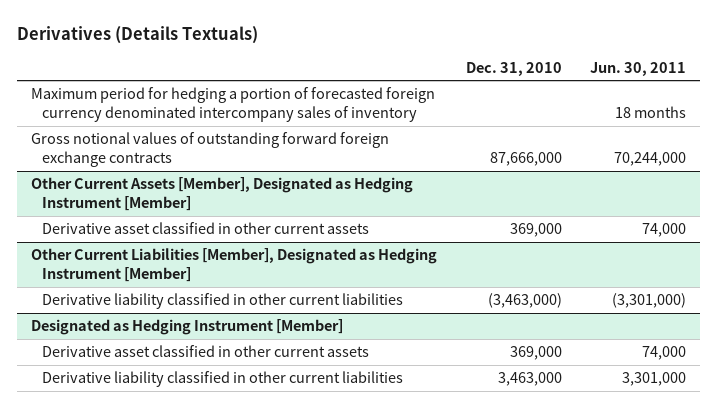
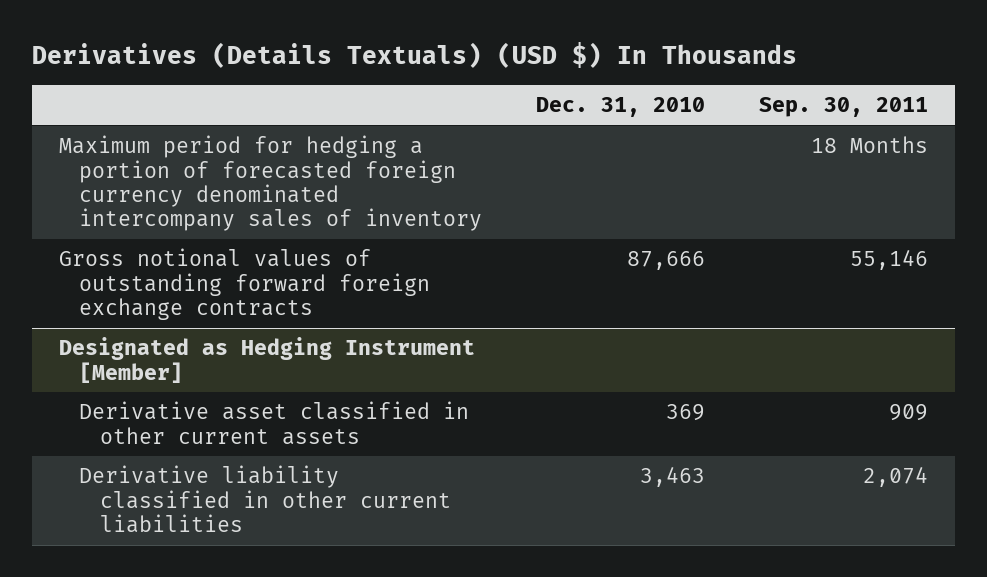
[17,25,259,44] Derivatives (Details Textuals) -> [31,42,797,69] Derivatives (Details Textuals) (USD $) In Thousands
[589,61,686,76] Jun. 30, 2011 -> none
none -> [759,97,929,118] Sep. 30, 2011
[31,177,414,211] Other Current Assets [Member], Designated as Hedging Instrument [Member] -> none
[41,222,369,235] Derivative asset classified in other current assets -> none
[31,248,438,282] Other Current Liabilities [Member], Designated as Hedging Instrument [Member] -> none
[41,293,403,310] Derivative liability classified in other current liabilities -> none
[489,151,562,166] 87,666,000 -> [627,251,706,271] 87,666
[509,346,562,361] 369,000 -> [666,404,706,422] 369
[497,372,562,387] 3,463,000 -> [640,466,706,488] 3,463

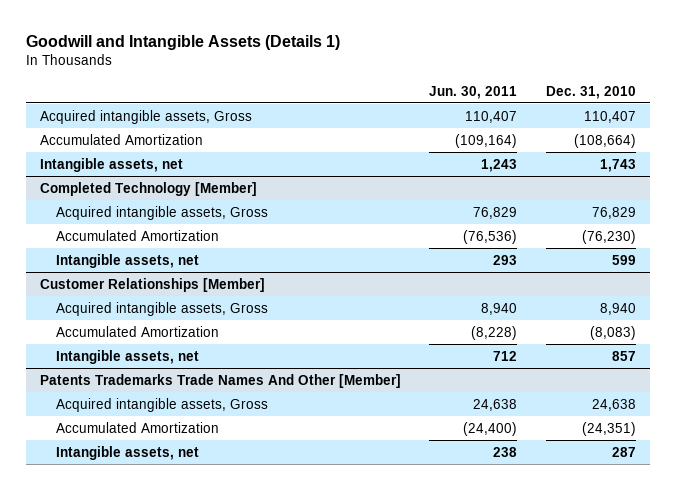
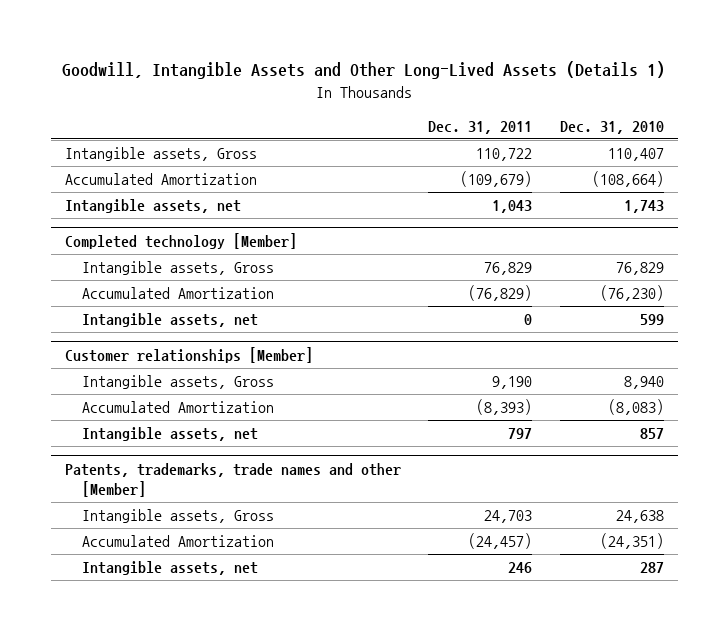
[25,34,340,50] Goodwill and Intangible Assets (Details 1) -> [62,61,666,80] Goodwill, Intangible Assets and Other Long-Lived Assets (Details 1)
[429,85,518,99] Jun. 30, 2011 -> none
none -> [428,120,533,134] Dec. 31, 2011
[39,109,252,124] Acquired intangible assets, Gross -> [64,147,257,162] Intangible assets, Gross
[39,181,257,196] Completed Technology [Member] -> [64,233,297,250] Completed technology [Member]
[55,205,268,220] Acquired intangible assets, Gross -> [81,261,274,276] Intangible assets, Gross
[39,277,265,292] Customer Relationships [Member] -> [64,347,313,364] Customer relationships [Member]
[55,301,268,316] Acquired intangible assets, Gross -> [81,375,274,390] Intangible assets, Gross
[39,373,401,388] Patents Trademarks Trade Names And Other [Member] -> [64,463,401,497] Patents, trademarks, trade names and other [Member]
[55,397,268,412] Acquired intangible assets, Gross -> [81,509,274,524] Intangible assets, Gross

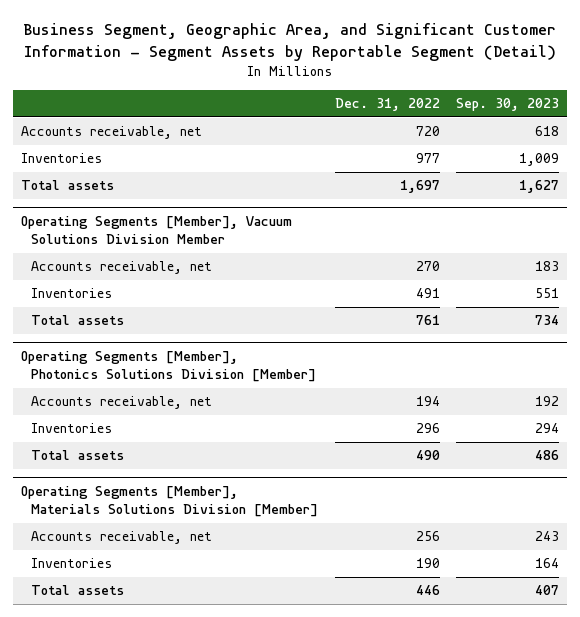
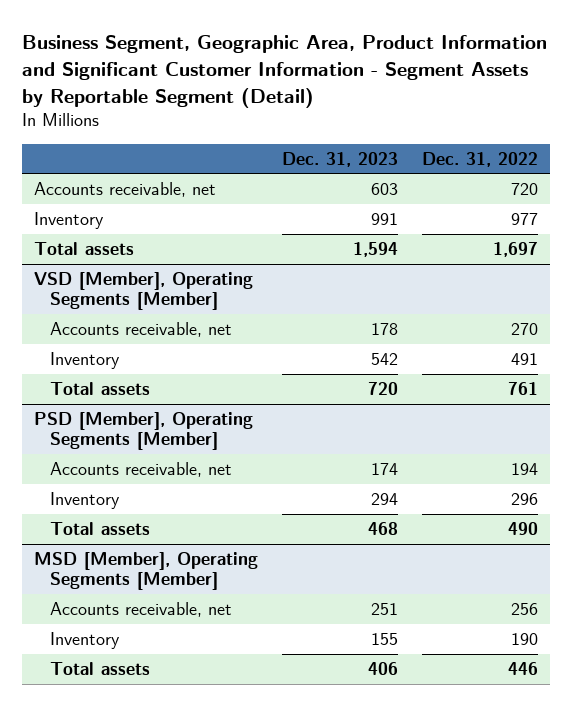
[23,22,557,61] Business Segment, Geographic Area, and Significant Customer Information - Segment Assets by Reportable Segment (Detail) -> [21,34,547,108] Business Segment, Geographic Area, Product Information and Significant Customer Information - Segment Assets by Reportable Segment (Detail)
[456,98,560,112] Sep. 30, 2023 -> none
none -> [281,151,398,167] Dec. 31, 2023
[21,153,103,164] Inventories -> [33,211,104,229] Inventory
[21,216,293,245] Operating Segments [Member], Vacuum Solutions Division Member -> none
none -> [33,271,253,311] VSD [Member], Operating Segments [Member]
[31,288,113,299] Inventories -> [49,351,120,369] Inventory
[21,351,317,383] Operating Segments [Member], Photonics Solutions Division [Member] -> none
none -> [33,411,253,451] PSD [Member], Operating Segments [Member]
[31,423,113,434] Inventories -> [49,491,120,509] Inventory
[21,486,319,518] Operating Segments [Member], Materials Solutions Division [Member] -> none
none -> [33,551,258,591] MSD [Member], Operating Segments [Member]
[31,558,113,569] Inventories -> [49,631,120,649] Inventory

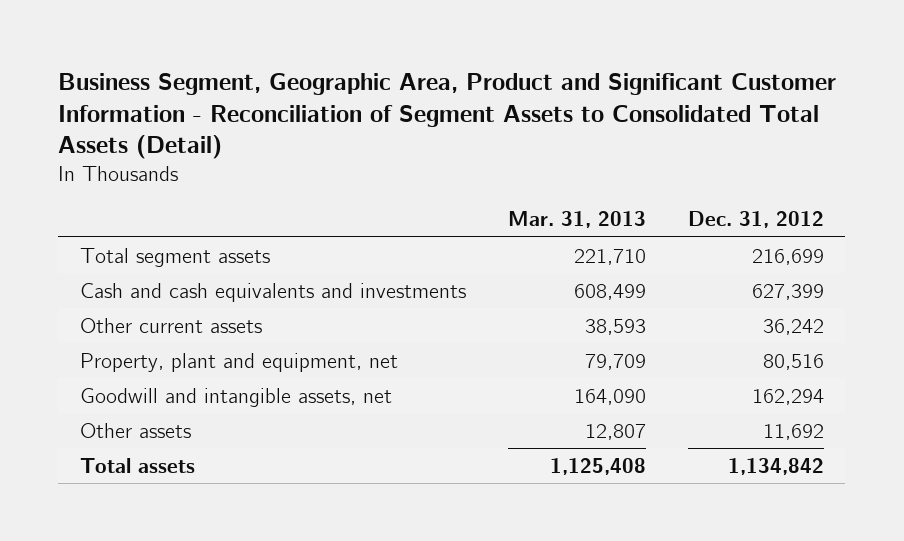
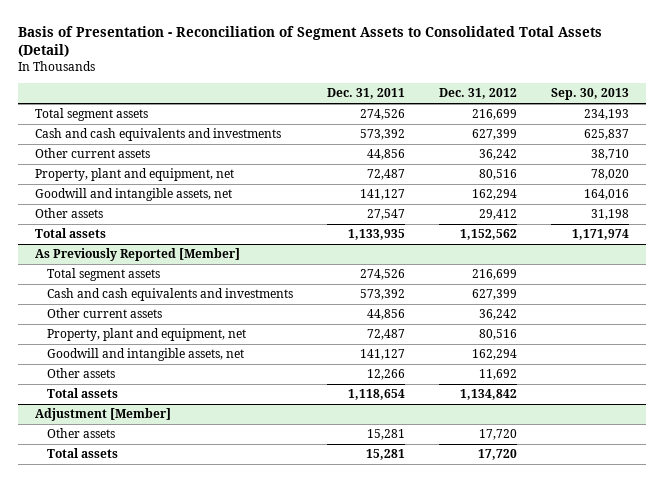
[58,73,837,160] Business Segment, Geographic Area, Product and Significant Customer Information - Reconciliation of Segment Assets to Consolidated Total Assets (Detail) -> [18,25,603,58] Basis of Presentation - Reconciliation of Segment Assets to Consolidated Total Assets (Detail)
[507,211,646,229] Mar. 31, 2013 -> none
none -> [327,88,406,100] Dec. 31, 2011
none -> [550,88,629,101] Sep. 30, 2013
none -> [35,208,104,219] Other assets
none -> [35,228,107,239] Total assets
none -> [35,248,241,262] As Previously Reported [Member]
none -> [47,268,161,282] Total segment assets
none -> [47,288,294,302] Cash and cash equivalents and investments
none -> [47,308,163,319] Other current assets
none -> [47,328,247,342] Property, plant and equipment, net
none -> [47,348,245,362] Goodwill and intangible assets, net
none -> [35,408,172,422] Adjustment [Member]
none -> [47,428,116,439] Other assets
none -> [47,448,119,459] Total assets

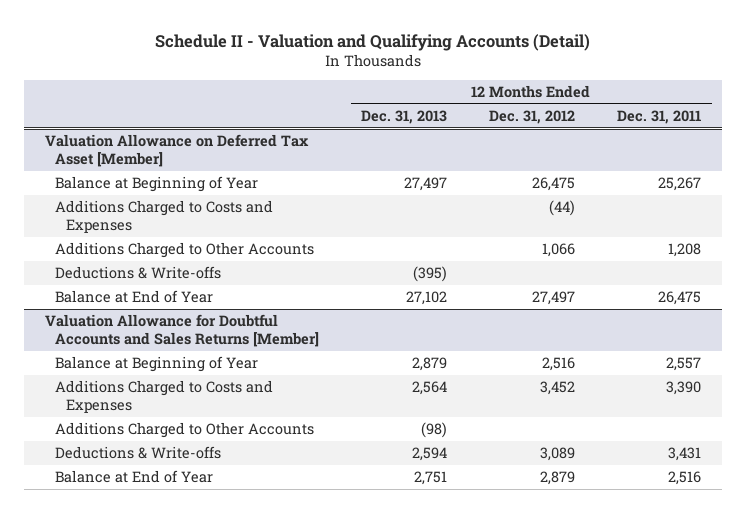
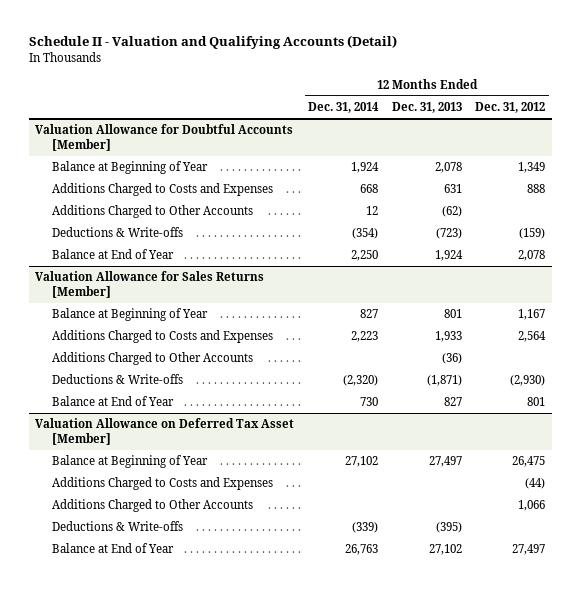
[617,109,702,124] Dec. 31, 2011 -> none
none -> [308,101,380,113] Dec. 31, 2014
none -> [35,124,294,151] Valuation Allowance for Doubtful Accounts [Member]
none -> [51,161,208,175] Balance at Beginning of Year
none -> [51,183,273,197] Additions Charged to Costs and Expenses
none -> [51,205,253,219] Additions Charged to Other Accounts
none -> [51,227,183,238] Deductions & Write-offs
none -> [51,249,174,260] Balance at End of Year
none -> [35,271,265,298] Valuation Allowance for Sales Returns [Member]
none -> [51,308,208,322] Balance at Beginning of Year
none -> [51,330,273,344] Additions Charged to Costs and Expenses
none -> [51,352,253,366] Additions Charged to Other Accounts
none -> [51,374,183,385] Deductions & Write-offs
none -> [51,396,174,407] Balance at End of Year
[45,313,320,348] Valuation Allowance for Doubtful Accounts and Sales Returns [Member] -> none
[55,355,259,372] Balance at Beginning of Year -> none
[55,379,274,414] Additions Charged to Costs and Expenses -> none
[55,421,315,438] Additions Charged to Other Accounts -> none
[55,445,222,459] Deductions & Write-offs -> none
[55,469,214,483] Balance at End of Year -> none

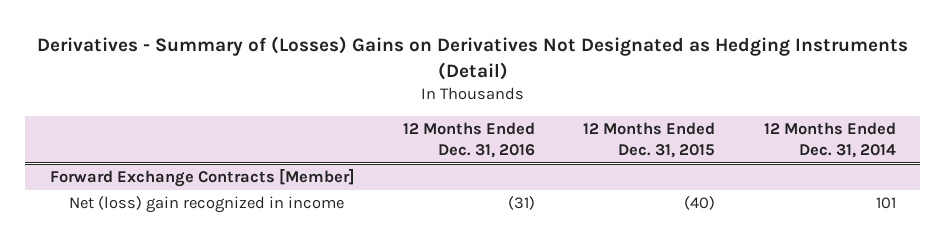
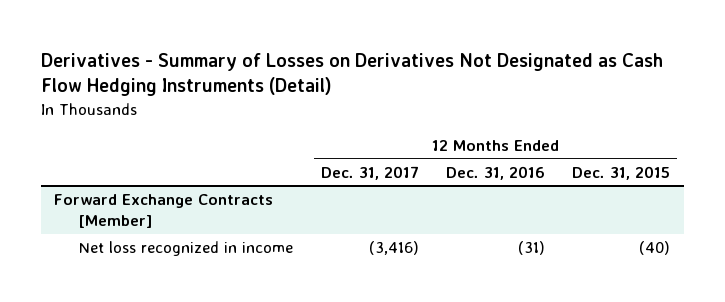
[36,36,908,81] Derivatives - Summary of (Losses) Gains on Derivatives Not Designated as Hedging Instruments (Detail) -> [40,52,663,97] Derivatives - Summary of Losses on Derivatives Not Designated as Cash Flow Hedging Instruments (Detail)
[763,122,896,159] 12 Months Ended Dec. 31, 2014 -> none
none -> [320,165,419,180] Dec. 31, 2017
[69,195,345,213] Net (loss) gain recognized in income -> [79,241,294,257] Net loss recognized in income

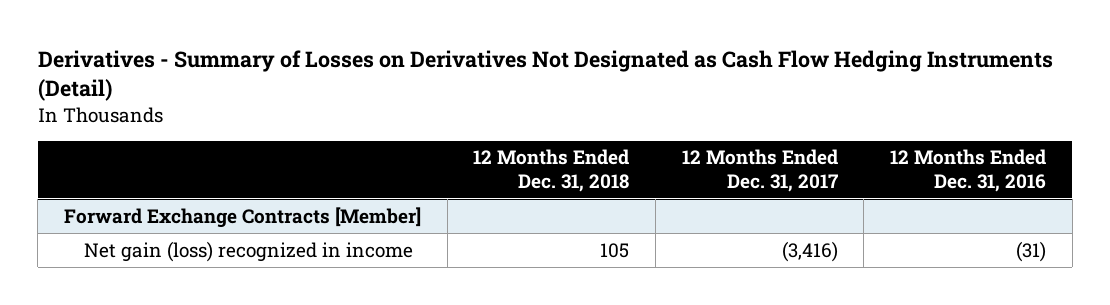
[572,165,671,180] Dec. 31, 2015 -> none
none -> [473,149,630,192] 12 Months Ended Dec. 31, 2018
[79,241,294,257] Net loss recognized in income -> [84,240,414,262] Net gain (loss) recognized in income

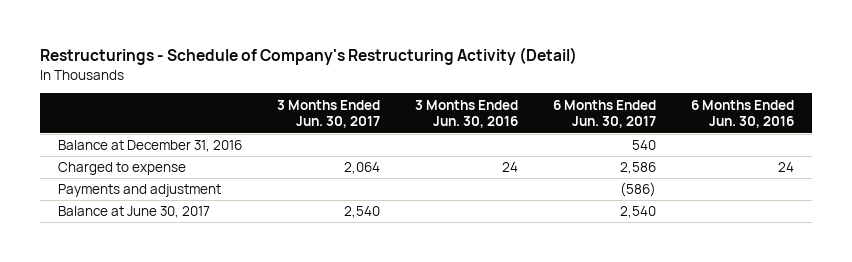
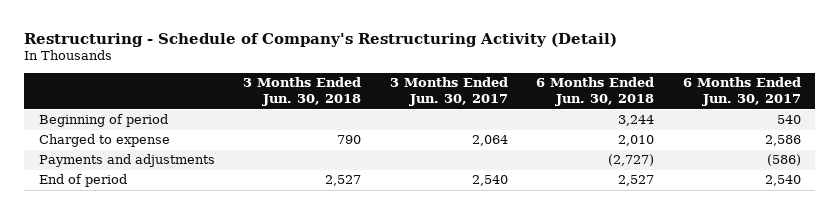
[40,47,578,66] Restructurings - Schedule of Company's Restructuring Activity (Detail) -> [24,32,618,47] Restructuring - Schedule of Company's Restructuring Activity (Detail)
[415,99,519,129] 3 Months Ended Jun. 30, 2016 -> none
[691,99,795,129] 6 Months Ended Jun. 30, 2016 -> none
none -> [243,77,362,107] 3 Months Ended Jun. 30, 2018
none -> [536,77,655,107] 6 Months Ended Jun. 30, 2018
[57,140,242,153] Balance at December 31, 2016 -> [38,114,168,128] Beginning of period
[57,184,221,198] Payments and adjustment -> [38,154,215,168] Payments and adjustments
[57,206,210,219] Balance at June 30, 2017 -> [38,174,127,188] End of period

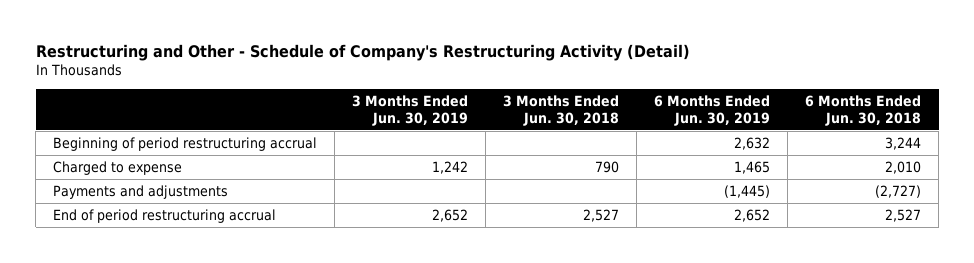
[24,32,618,47] Restructuring - Schedule of Company's Restructuring Activity (Detail) -> [35,43,690,61] Restructuring and Other - Schedule of Company's Restructuring Activity (Detail)
[389,77,508,107] 3 Months Ended Jun. 30, 2017 -> none
[682,77,801,107] 6 Months Ended Jun. 30, 2017 -> none
none -> [352,94,469,127] 3 Months Ended Jun. 30, 2019
none -> [654,94,771,127] 6 Months Ended Jun. 30, 2019
[38,114,168,128] Beginning of period -> [53,136,318,151] Beginning of period restructuring accrual
[38,174,127,188] End of period -> [53,208,277,223] End of period restructuring accrual

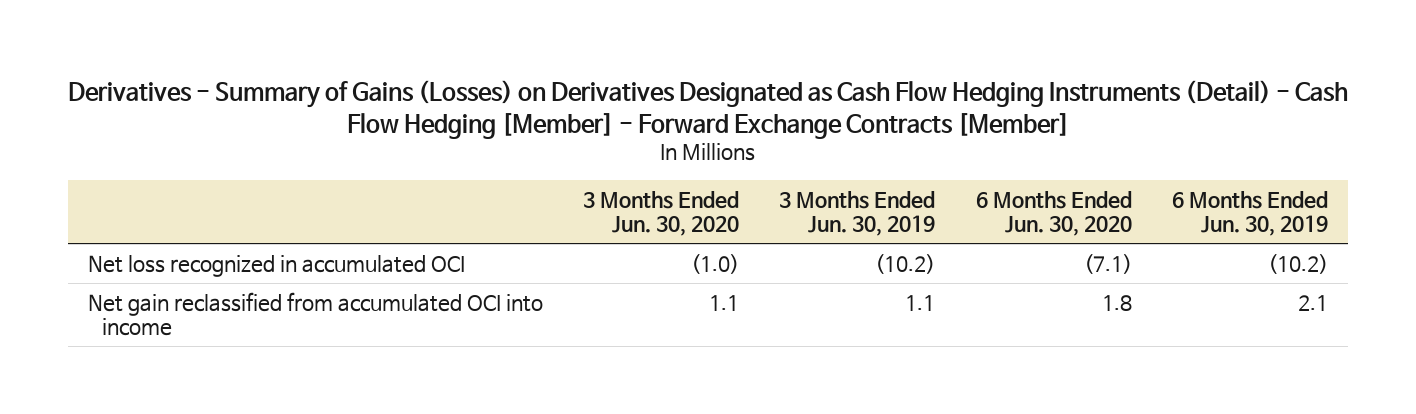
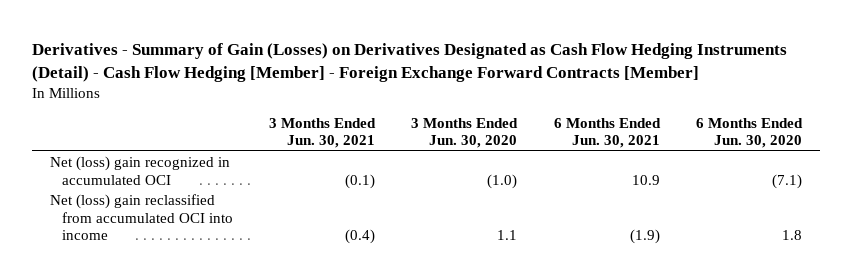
[68,79,1349,139] Derivatives - Summary of Gains (Losses) on Derivatives Designated as Cash Flow Hedging Instruments (Detail) - Cash Flow Hedging [Member] - Forward Exchange Contracts [Member] -> [31,42,787,82] Derivatives - Summary of Gain (Losses) on Derivatives Designated as Cash Flow Hedging Instruments (Detail) - Cash Flow Hedging [Member] - Foreign Exchange Forward Contracts [Member]
[779,190,936,237] 3 Months Ended Jun. 30, 2019 -> none
[1171,190,1328,237] 6 Months Ended Jun. 30, 2019 -> none
none -> [269,117,377,148] 3 Months Ended Jun. 30, 2021
none -> [553,117,661,148] 6 Months Ended Jun. 30, 2021
[88,254,466,277] Net loss recognized in accumulated OCI -> [49,156,230,185] Net (loss) gain recognized in accumulated OCI
[88,291,544,337] Net gain reclassified from accumulated OCI into income -> [49,194,233,240] Net (loss) gain reclassified from accumulated OCI into income

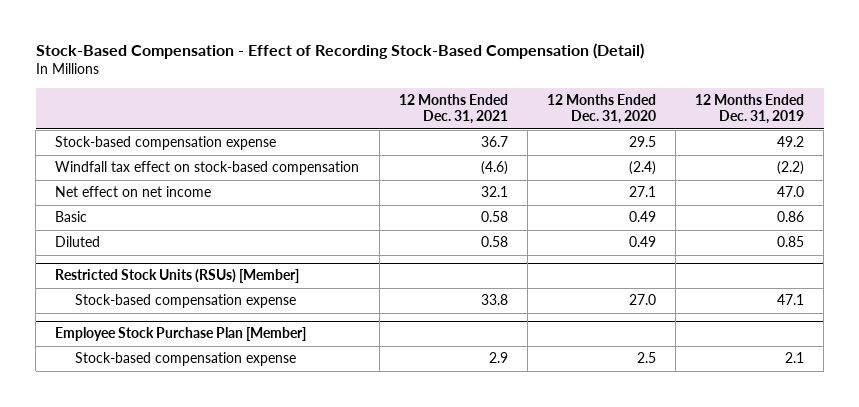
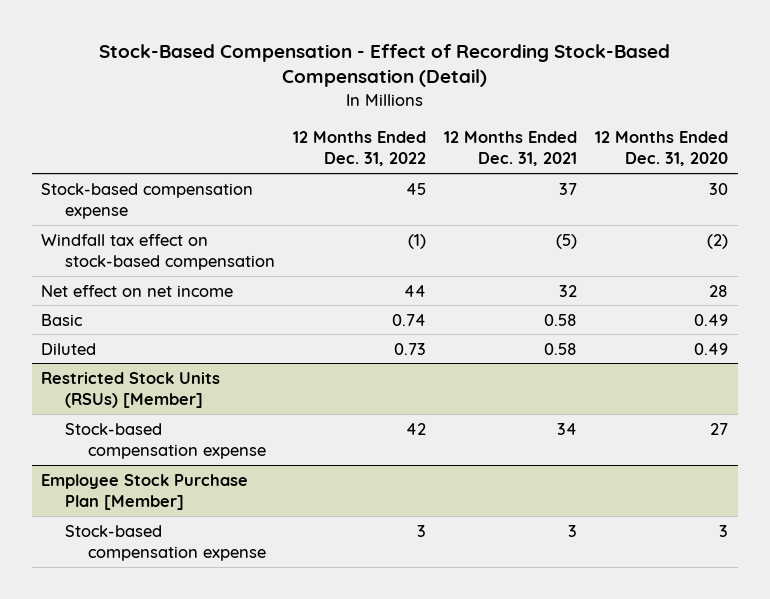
[694,93,804,125] 12 Months Ended Dec. 31, 2019 -> none
none -> [293,130,427,167] 12 Months Ended Dec. 31, 2022
[480,136,508,148] 36.7 -> [559,182,578,195] 37
[628,136,656,148] 29.5 -> [709,182,729,195] 30
[480,161,508,176] (4.6) -> [556,233,578,249] (5)
[628,161,656,176] (2.4) -> [707,233,729,249] (2)
[480,186,508,198] 32.1 -> [559,284,578,297] 32
[628,186,656,198] 27.1 -> [709,284,729,297] 28
[480,294,508,306] 33.8 -> [557,422,578,435] 34
[628,294,656,306] 27.0 -> [710,422,729,435] 27
[488,352,508,364] 2.9 -> [568,524,578,537] 3
[636,352,656,364] 2.5 -> [719,524,729,537] 3

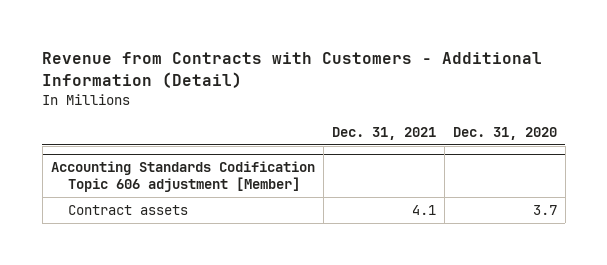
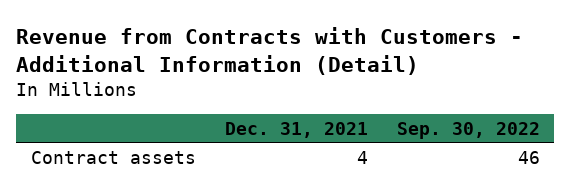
[452,126,557,140] Dec. 31, 2020 -> none
none -> [396,121,540,139] Sep. 30, 2022
[50,161,315,193] Accounting Standards Codification Topic 606 adjustment [Member] -> none
[411,205,436,216] 4.1 -> [356,150,368,164] 4

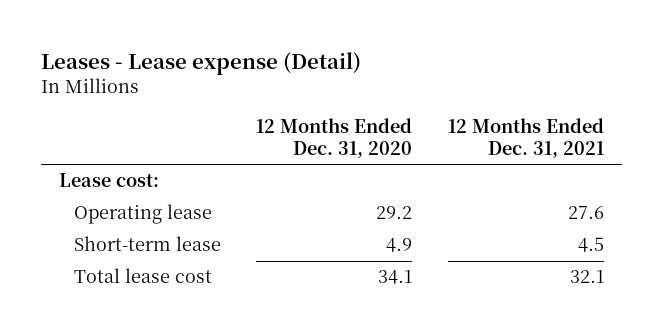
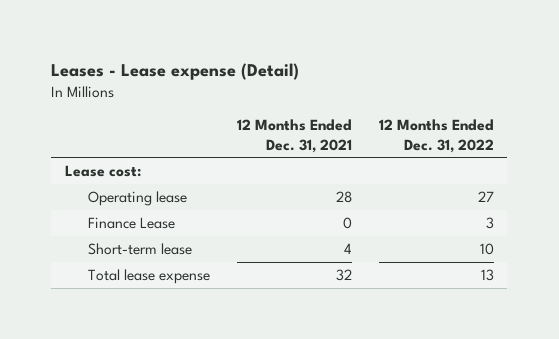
[256,117,413,159] 12 Months Ended Dec. 31, 2020 -> none
none -> [379,119,495,153] 12 Months Ended Dec. 31, 2022
[568,206,605,220] 27.6 -> [336,191,353,204] 28
none -> [88,217,176,230] Finance Lease
[578,237,605,253] 4.5 -> [344,243,353,255] 4
[73,268,212,284] Total lease cost -> [88,269,211,285] Total lease expense
[570,270,605,284] 32.1 -> [336,269,353,282] 32

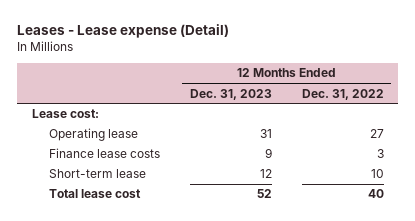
[237,119,353,153] 12 Months Ended Dec. 31, 2021 -> none
none -> [189,88,272,100] Dec. 31, 2023
[88,217,176,230] Finance Lease -> [48,148,160,159] Finance lease costs
[88,269,211,285] Total lease expense -> [48,189,141,199] Total lease cost
[481,269,495,282] 13 -> [367,189,384,199] 40

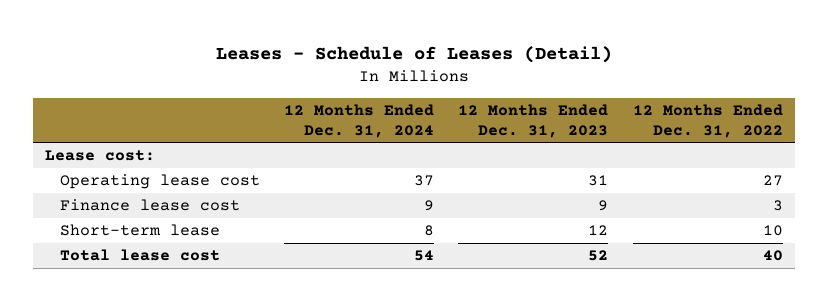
[16,24,229,39] Leases - Lease expense (Detail) -> [215,45,612,63] Leases - Schedule of Leases (Detail)
none -> [284,104,435,138] 12 Months Ended Dec. 31, 2024
[48,128,138,142] Operating lease -> [59,174,260,190] Operating lease cost
[48,148,160,159] Finance lease costs -> [59,199,240,212] Finance lease cost

